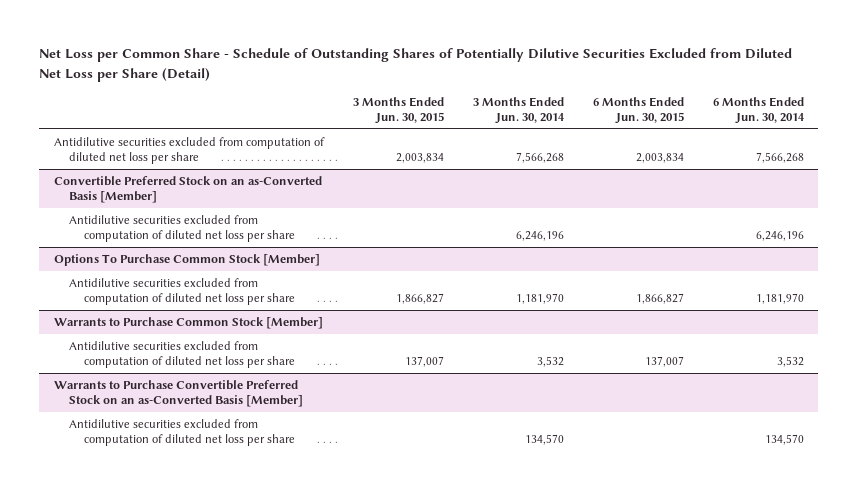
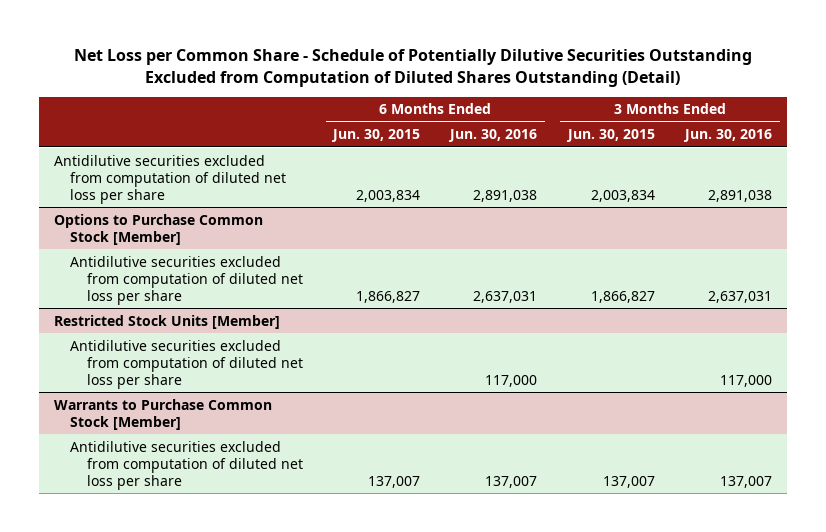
[39,48,793,82] Net Loss per Common Share - Schedule of Outstanding Shares of Potentially Dilutive Securities Excluded from Diluted Net Loss per Share (Detail) -> [74,48,753,87] Net Loss per Common Share - Schedule of Potentially Dilutive Securities Outstanding Excluded from Computation of Diluted Shares Outstanding (Detail)
[472,96,565,124] 3 Months Ended Jun. 30, 2014 -> none
[712,96,805,124] 6 Months Ended Jun. 30, 2014 -> none
none -> [448,129,538,143] Jun. 30, 2016
none -> [683,129,773,143] Jun. 30, 2016
[53,175,322,204] Convertible Preferred Stock on an as-Converted Basis [Member] -> none
[69,214,296,243] Antidilutive securities excluded from computation of diluted net loss per share -> none
[53,253,320,266] Options To Purchase Common Stock [Member] -> [54,213,264,245] Options to Purchase Common Stock [Member]
none -> [54,314,281,329] Restricted Stock Units [Member]
none -> [70,339,303,389] Antidilutive securities excluded from computation of diluted net loss per share
[53,379,304,408] Warrants to Purchase Convertible Preferred Stock on an as-Converted Basis [Member] -> none
[69,418,296,447] Antidilutive securities excluded from computation of diluted net loss per share -> none

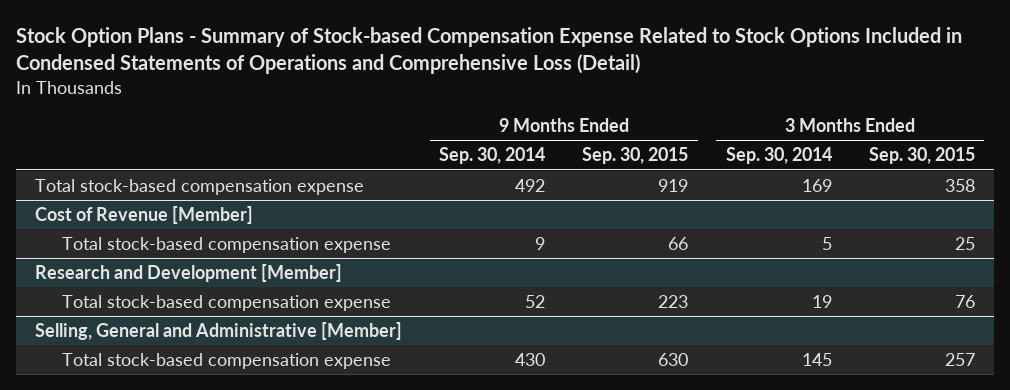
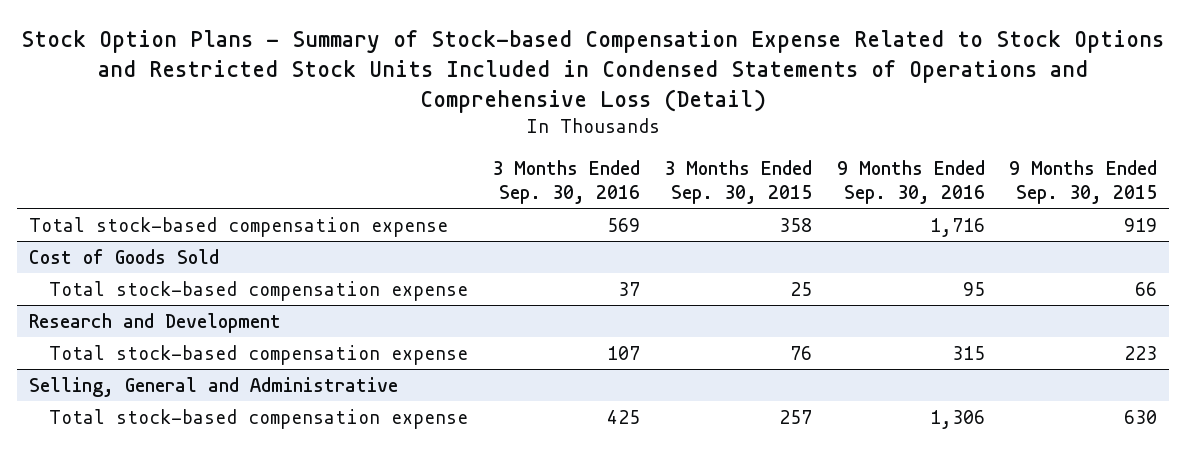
[16,27,963,75] Stock Option Plans - Summary of Stock-based Compensation Expense Related to Stock Options Included in Condensed Statements of Operations and Comprehensive Loss (Detail) -> [20,29,1164,114] Stock Option Plans - Summary of Stock-based Compensation Expense Related to Stock Options and Restricted Stock Units Included in Condensed Statements of Operations and Comprehensive Loss (Detail)
[439,147,546,165] Sep. 30, 2014 -> none
[725,147,832,165] Sep. 30, 2014 -> none
none -> [492,160,641,205] 3 Months Ended Sep. 30, 2016
none -> [836,160,985,205] 9 Months Ended Sep. 30, 2016
[34,205,253,224] Cost of Revenue [Member] -> [28,248,219,264] Cost of Goods Sold
[34,263,342,282] Research and Development [Member] -> [28,312,281,333] Research and Development
[34,321,402,340] Selling, General and Administrative [Member] -> [28,376,398,397] Selling, General and Administrative

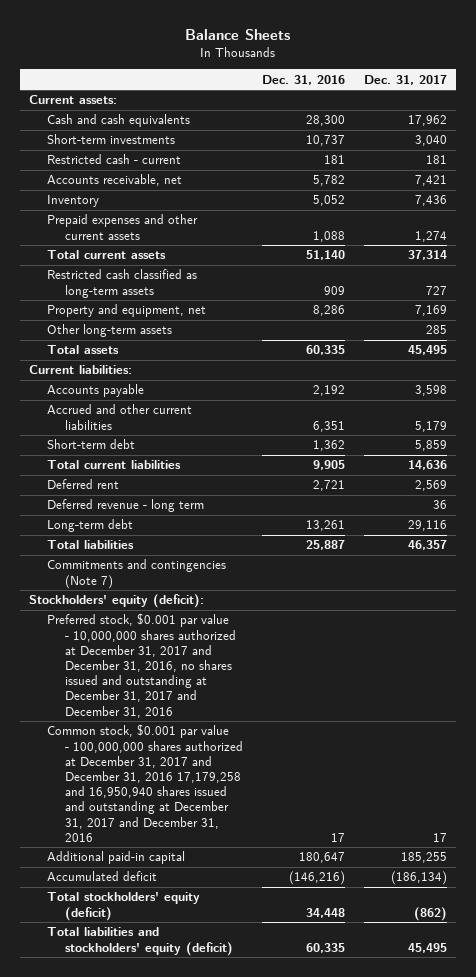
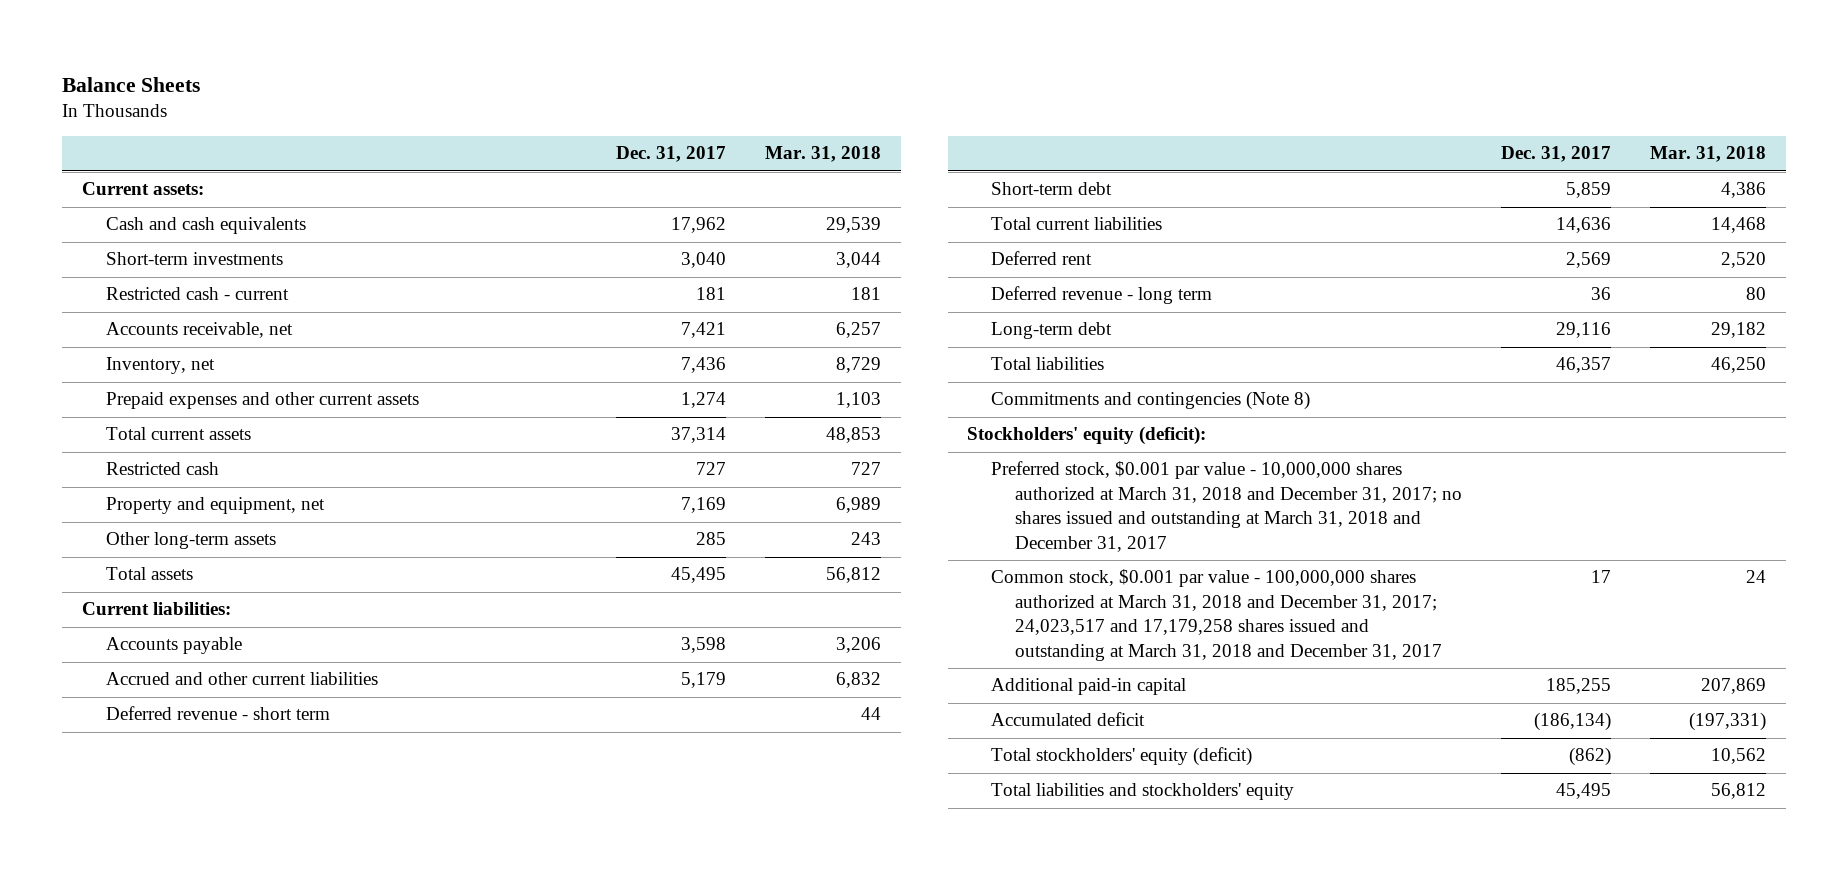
[261,74,345,85] Dec. 31, 2016 -> none
none -> [765,146,882,163] Mar. 31, 2018
[47,195,100,208] Inventory -> [105,357,215,375] Inventory, net
[47,269,198,298] Restricted cash classified as long-term assets -> [105,462,219,476] Restricted cash
none -> [105,706,330,721] Deferred revenue - short term
[47,559,227,589] Commitments and contingencies (Note 7) -> [991,391,1311,411] Commitments and contingencies (Note 8)
[47,613,237,718] Preferred stock, $0.001 par value - 10,000,000 shares authorized at December 31, 2017 and December 31, 2016, no shares issued and outstanding at December 31, 2017 and December 31, 2016 -> [991,461,1463,552] Preferred stock, $0.001 par value - 10,000,000 shares authorized at March 31, 2018 and December 31, 2017; no shares issued and outstanding at March 31, 2018 and December 31, 2017
[47,724,244,842] Common stock, $0.001 par value - 100,000,000 shares authorized at December 31, 2017 and December 31, 2016 17,179,258 and 16,950,940 shares issued and outstanding at December 31, 2017 and December 31, 2016 -> [991,569,1443,661] Common stock, $0.001 par value - 100,000,000 shares authorized at March 31, 2018 and December 31, 2017; 24,023,517 and 17,179,258 shares issued and outstanding at March 31, 2018 and December 31, 2017
[47,927,234,956] Total liabilities and stockholders' equity (deficit) -> [991,783,1295,801] Total liabilities and stockholders' equity

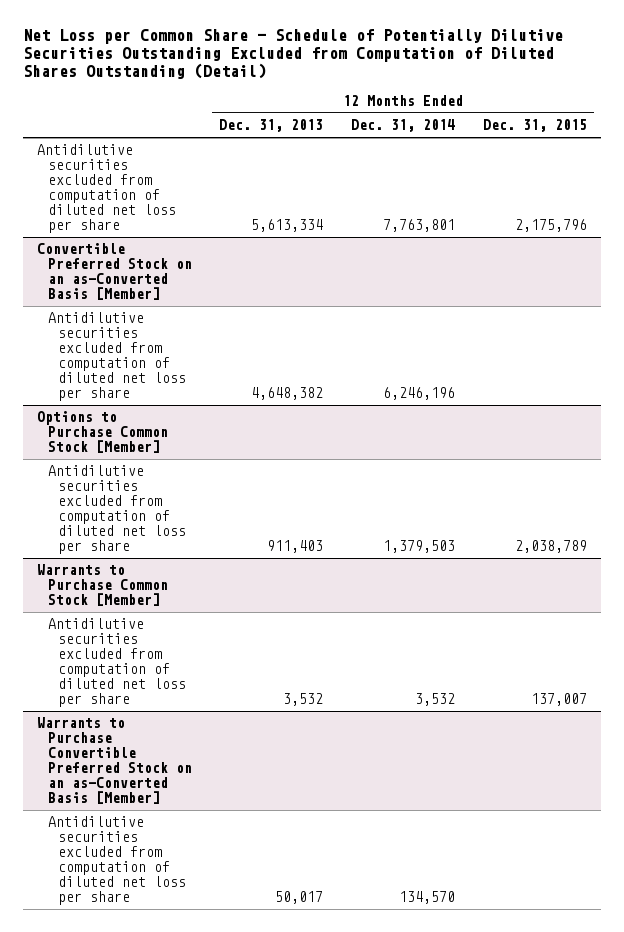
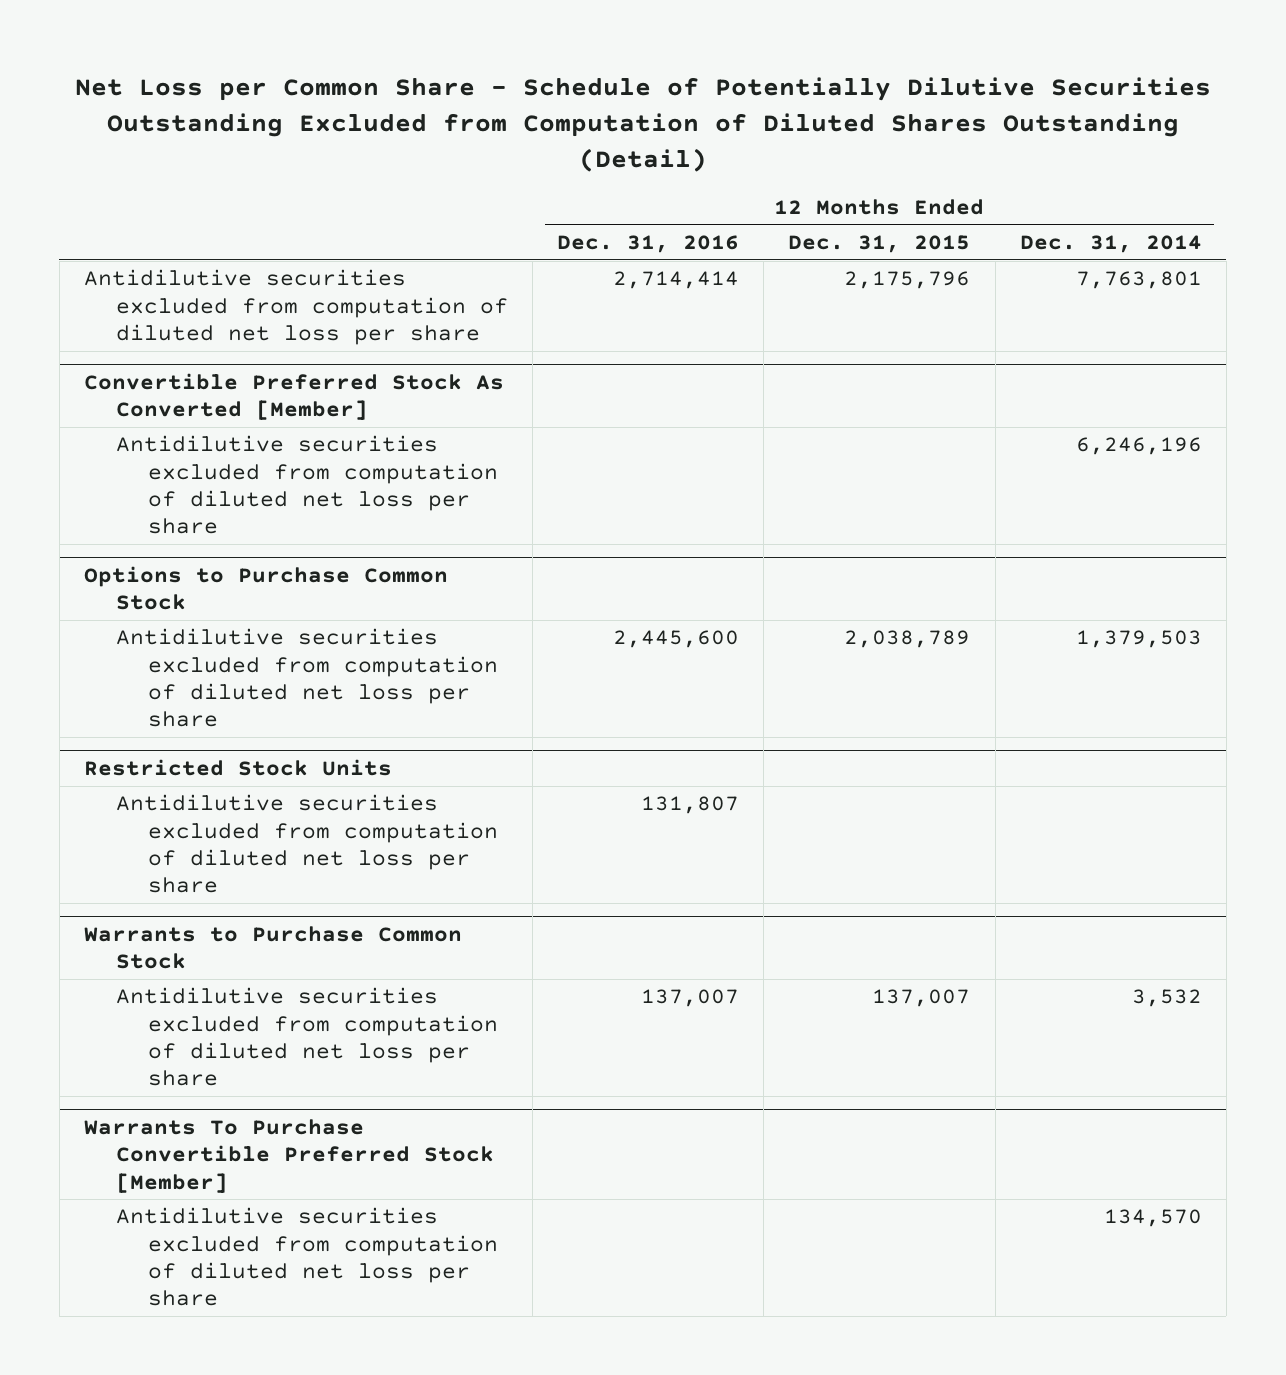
[219,119,324,133] Dec. 31, 2013 -> none
none -> [557,235,740,254] Dec. 31, 2016
[37,243,192,301] Convertible Preferred Stock on an as-Converted Basis [Member] -> [83,373,504,421] Convertible Preferred Stock As Converted [Member]
[37,411,168,454] Options to Purchase Common Stock [Member] -> [83,566,448,611] Options to Purchase Common Stock
none -> [83,759,392,777] Restricted Stock Units
none -> [115,794,498,894] Antidilutive securities excluded from computation of diluted net loss per share
[37,564,168,607] Warrants to Purchase Common Stock [Member] -> [83,926,462,970] Warrants to Purchase Common Stock
[37,717,192,805] Warrants to Purchase Convertible Preferred Stock on an as-Converted Basis [Member] -> [83,1119,494,1193] Warrants To Purchase Convertible Preferred Stock [Member]

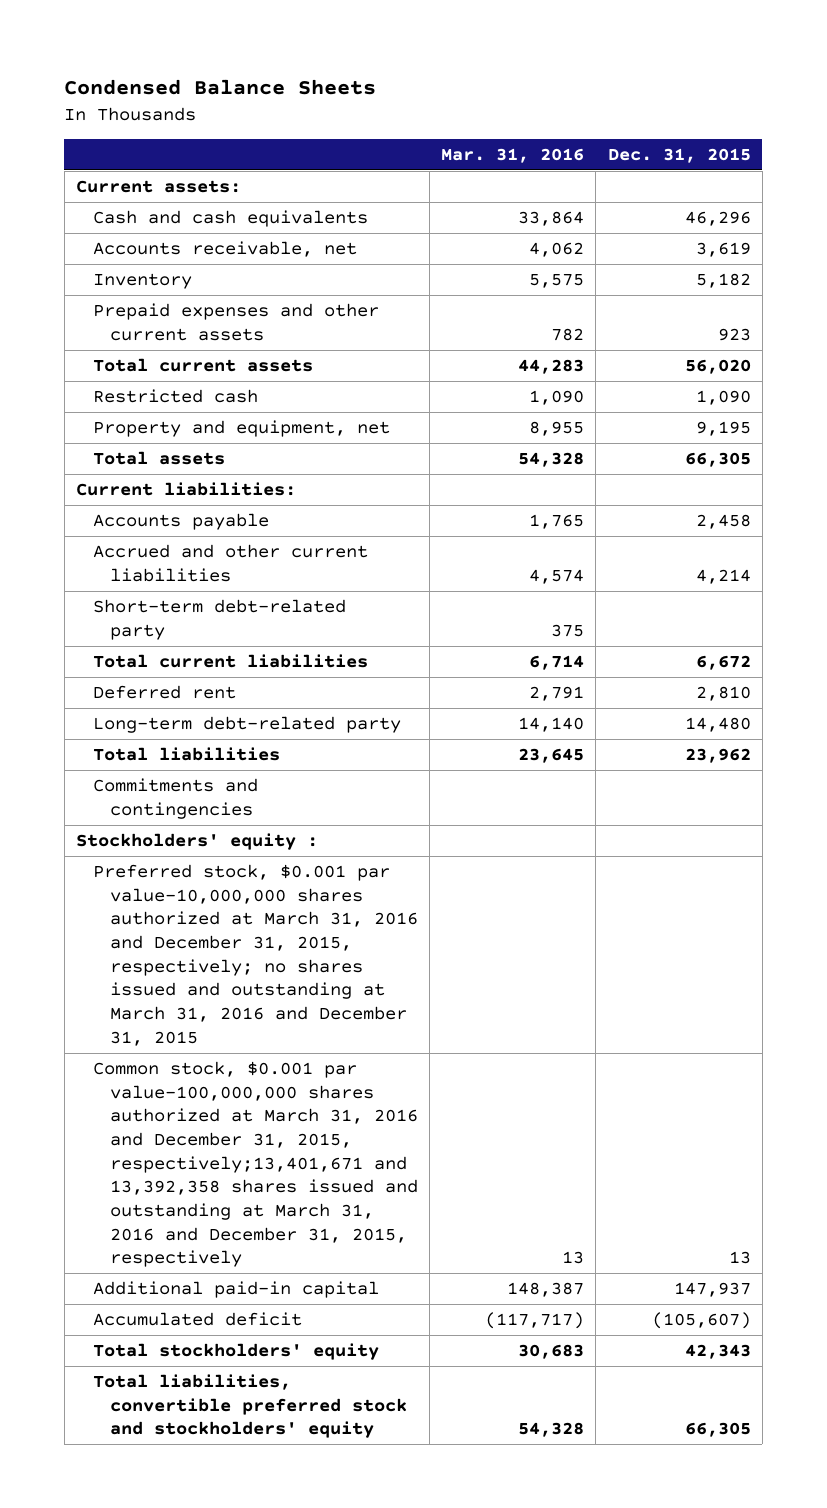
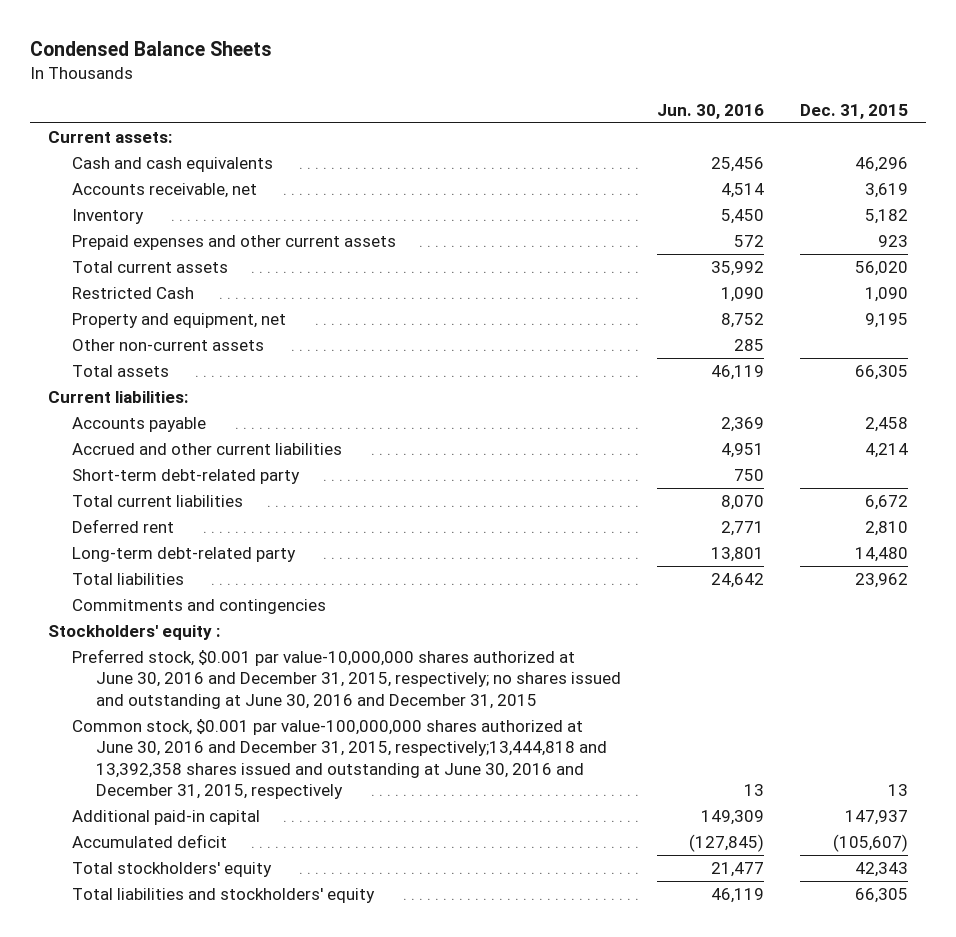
[441,147,585,163] Mar. 31, 2016 -> none
none -> [657,103,765,119] Jun. 30, 2016
[92,389,258,404] Restricted cash -> [72,287,195,300] Restricted Cash
none -> [72,339,265,352] Other non-current assets
[92,864,418,1046] Preferred stock, $0.001 par value-10,000,000 shares authorized at March 31, 2016 and December 31, 2015, respectively; no shares issued and outstanding at March 31, 2016 and December 31, 2015 -> [72,649,622,709] Preferred stock, $0.001 par value-10,000,000 shares authorized at June 30, 2016 and December 31, 2015, respectively; no shares issued and outstanding at June 30, 2016 and December 31, 2015
[92,1061,418,1268] Common stock, $0.001 par value-100,000,000 shares authorized at March 31, 2016 and December 31, 2015, respectively;13,401,671 and 13,392,358 shares issued and outstanding at March 31, 2016 and December 31, 2015, respectively -> [72,719,608,800] Common stock, $0.001 par value-100,000,000 shares authorized at June 30, 2016 and December 31, 2015, respectively;13,444,818 and 13,392,358 shares issued and outstanding at June 30, 2016 and December 31, 2015, respectively
[92,1374,407,1439] Total liabilities, convertible preferred stock and stockholders' equity -> [72,888,376,904] Total liabilities and stockholders' equity

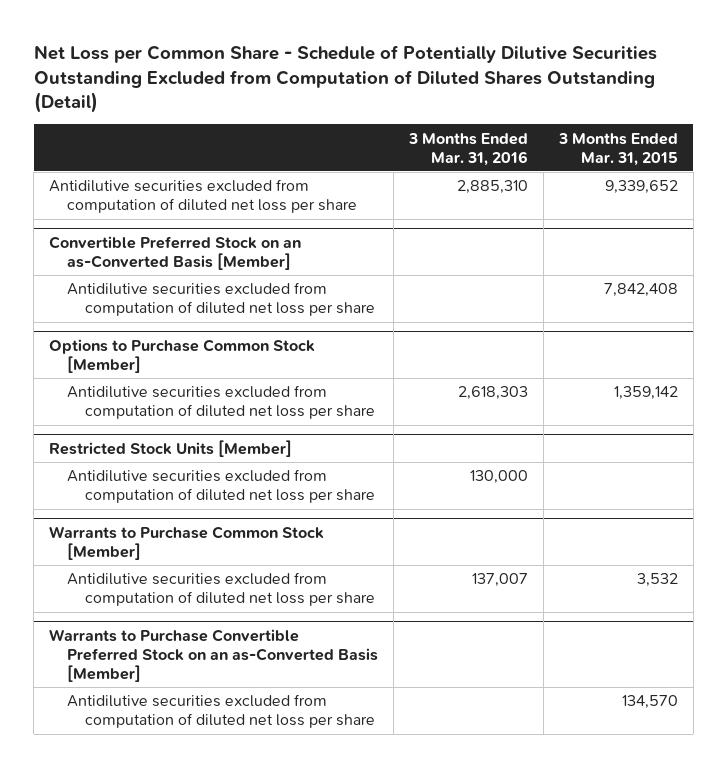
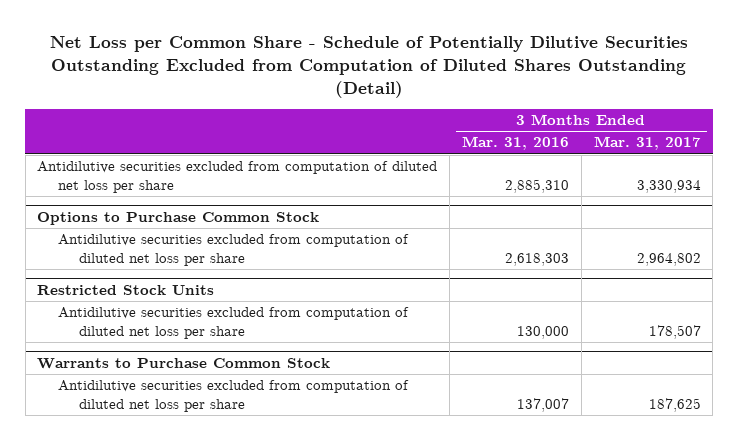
[557,132,678,166] 3 Months Ended Mar. 31, 2015 -> none
none -> [593,136,701,151] Mar. 31, 2017
[49,235,302,270] Convertible Preferred Stock on an as-Converted Basis [Member] -> none
[67,282,375,317] Antidilutive securities excluded from computation of diluted net loss per share -> none
[49,338,316,373] Options to Purchase Common Stock [Member] -> [37,211,320,225] Options to Purchase Common Stock
[49,439,293,457] Restricted Stock Units [Member] -> [37,284,215,295] Restricted Stock Units
[49,525,325,560] Warrants to Purchase Common Stock [Member] -> [37,357,331,369] Warrants to Purchase Common Stock
[49,628,379,682] Warrants to Purchase Convertible Preferred Stock on an as-Converted Basis [Member] -> none
[67,694,375,729] Antidilutive securities excluded from computation of diluted net loss per share -> none

